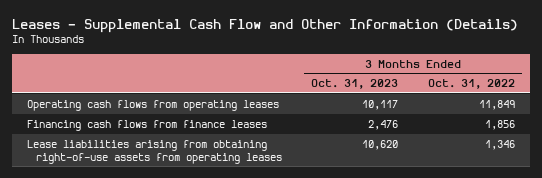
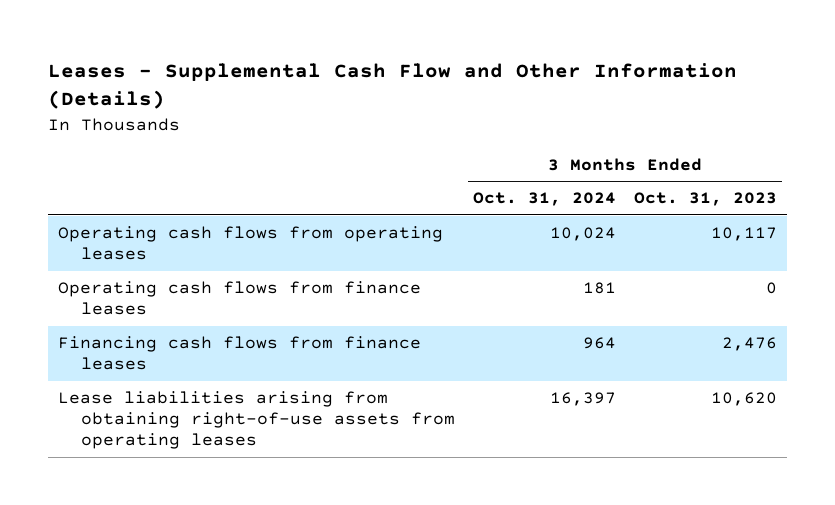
[427,79,515,90] Oct. 31, 2022 -> none
none -> [472,192,616,207] Oct. 31, 2024
none -> [57,281,421,316] Operating cash flows from finance leases

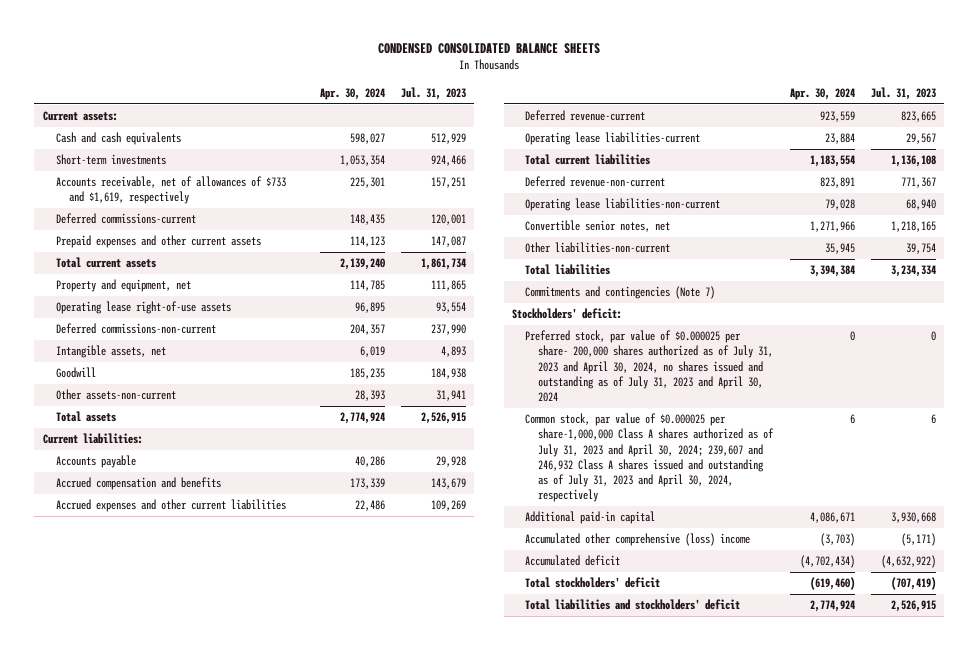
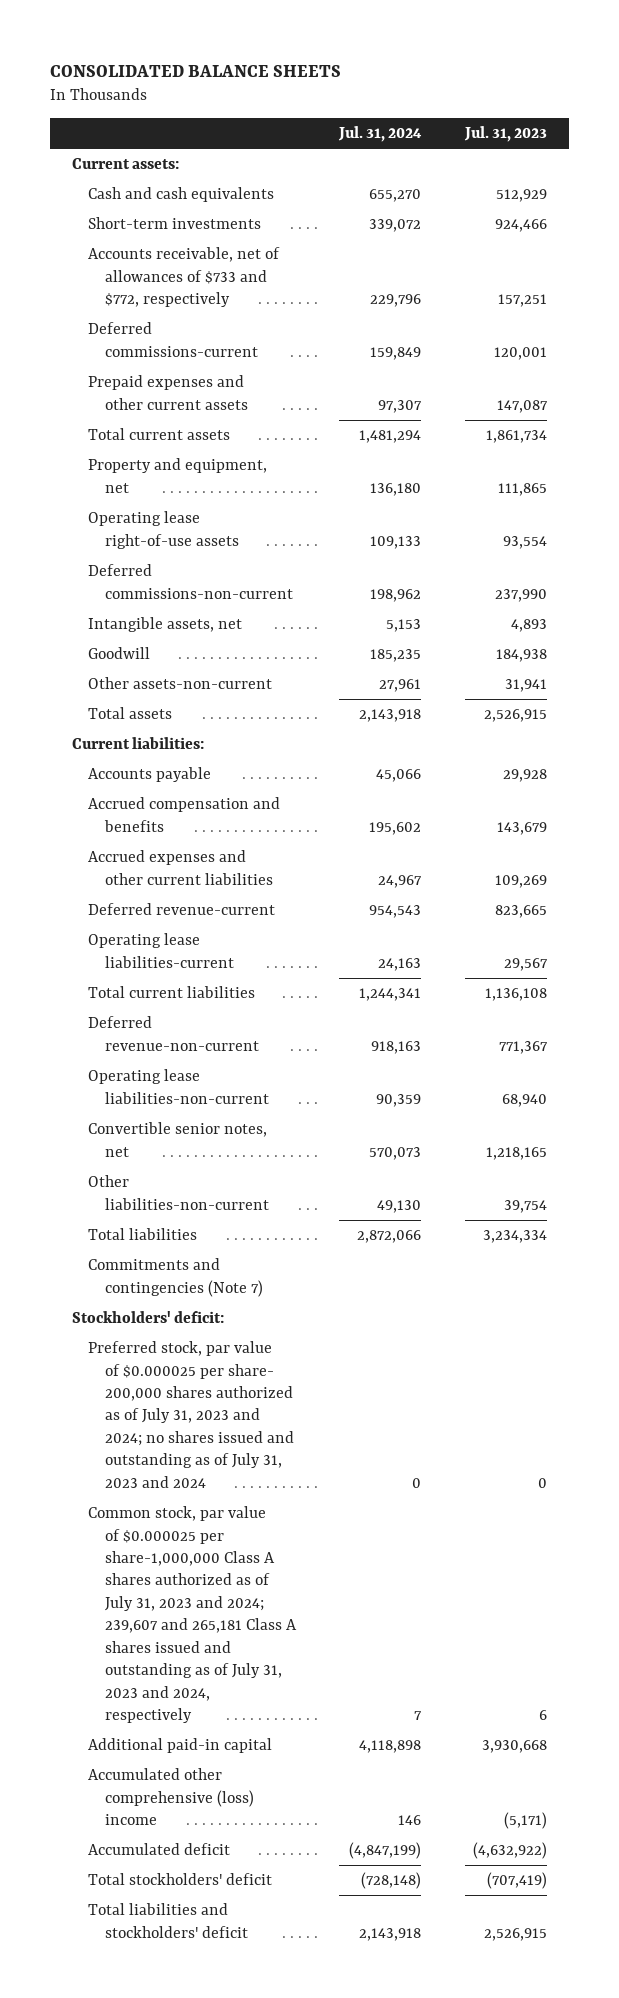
[378,43,601,55] CONDENSED CONSOLIDATED BALANCE SHEETS -> [50,64,342,77] CONSOLIDATED BALANCE SHEETS
[319,87,385,100] Apr. 30, 2024 -> none
none -> [338,125,423,142] Jul. 31, 2024
[55,176,286,205] Accounts receivable, net of allowances of $733 and $1,619, respectively -> [88,247,281,308] Accounts receivable, net of allowances of $733 and $772, respectively
[525,330,774,402] Preferred stock, par value of $0.000025 per share- 200,000 shares authorized as of July 31, 2023 and April 30, 2024, no shares issued and outstanding as of July 31, 2023 and April 30, 2024 -> [88,1341,294,1488] Preferred stock, par value of $0.000025 per share- 200,000 shares authorized as of July 31, 2023 and 2024; no shares issued and outstanding as of July 31, 2023 and 2024
[525,413,775,502] Common stock, par value of $0.000025 per share-1,000,000 Class A shares authorized as of July 31, 2023 and April 30, 2024; 239,607 and 246,932 Class A shares issued and outstanding as of July 31, 2023 and April 30, 2024, respectively -> [88,1506,297,1724] Common stock, par value of $0.000025 per share-1,000,000 Class A shares authorized as of July 31, 2023 and 2024; 239,607 and 265,181 Class A shares issued and outstanding as of July 31, 2023 and 2024, respectively

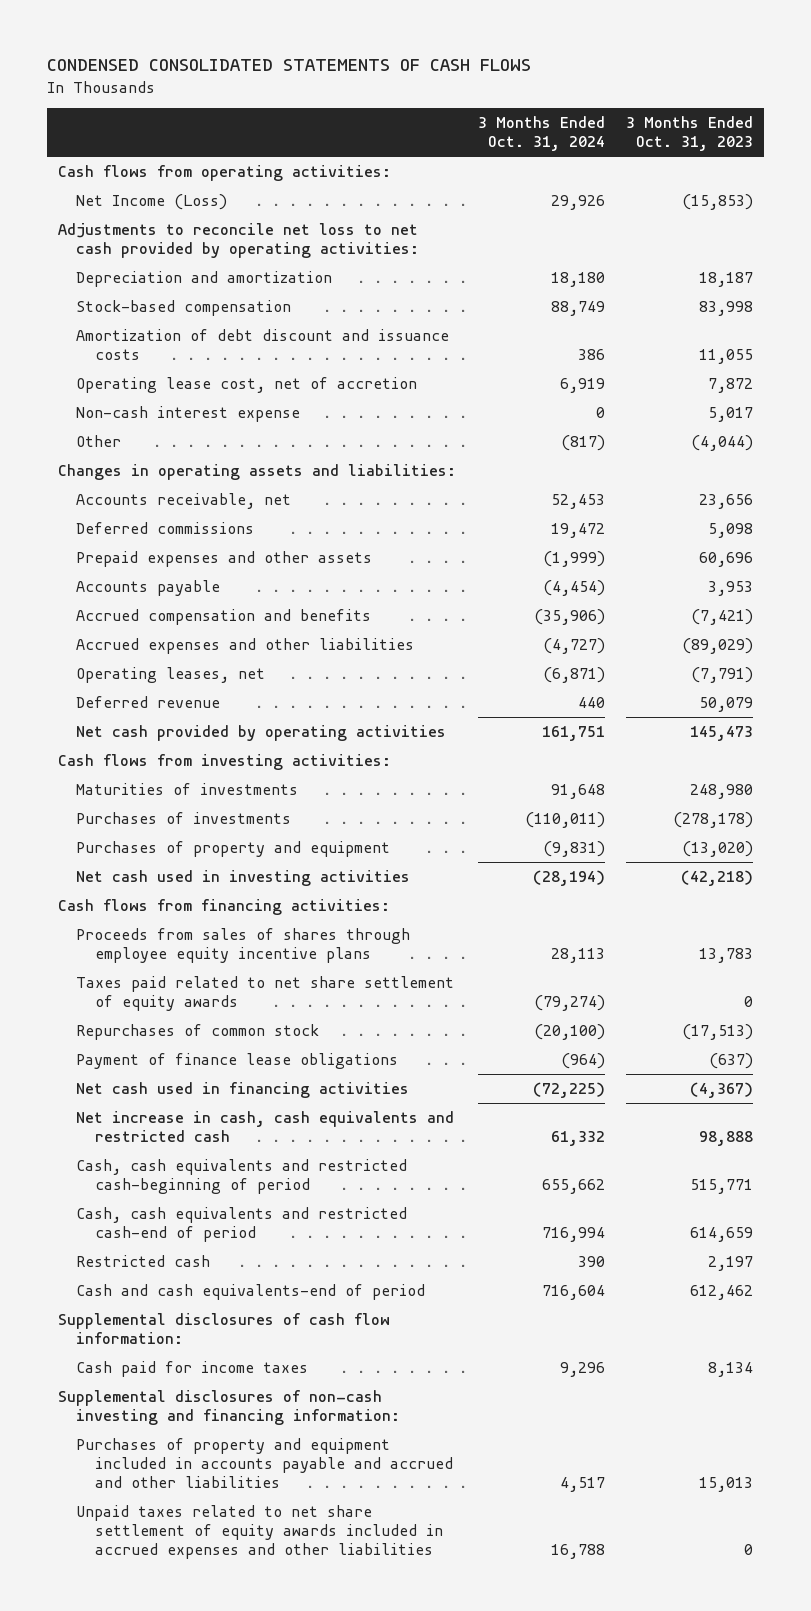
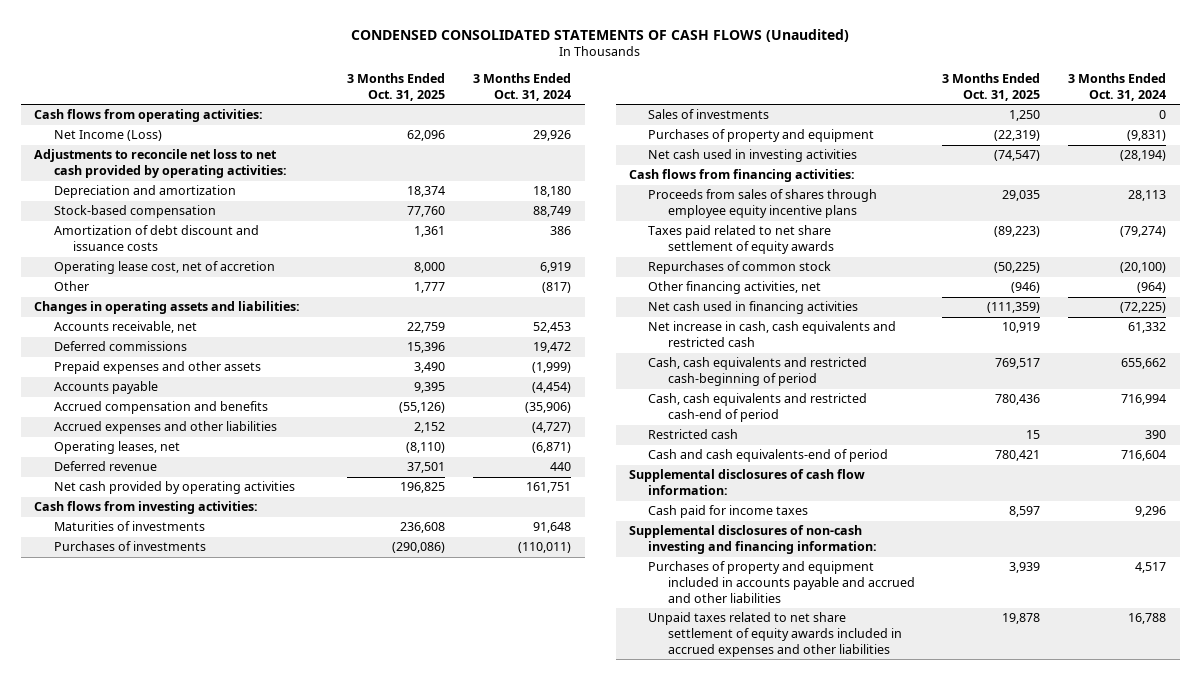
[46,59,531,72] CONDENSED CONSOLIDATED STATEMENTS OF CASH FLOWS -> [351,28,850,42] CONDENSED CONSOLIDATED STATEMENTS OF CASH FLOWS (Unaudited)
[626,116,754,152] 3 Months Ended Oct. 31, 2023 -> none
none -> [347,73,446,101] 3 Months Ended Oct. 31, 2025
[76,405,301,422] Non-cash interest expense -> none
none -> [648,109,770,120] Sales of investments
[76,1052,399,1069] Payment of finance lease obligations -> [648,281,822,295] Other financing activities, net

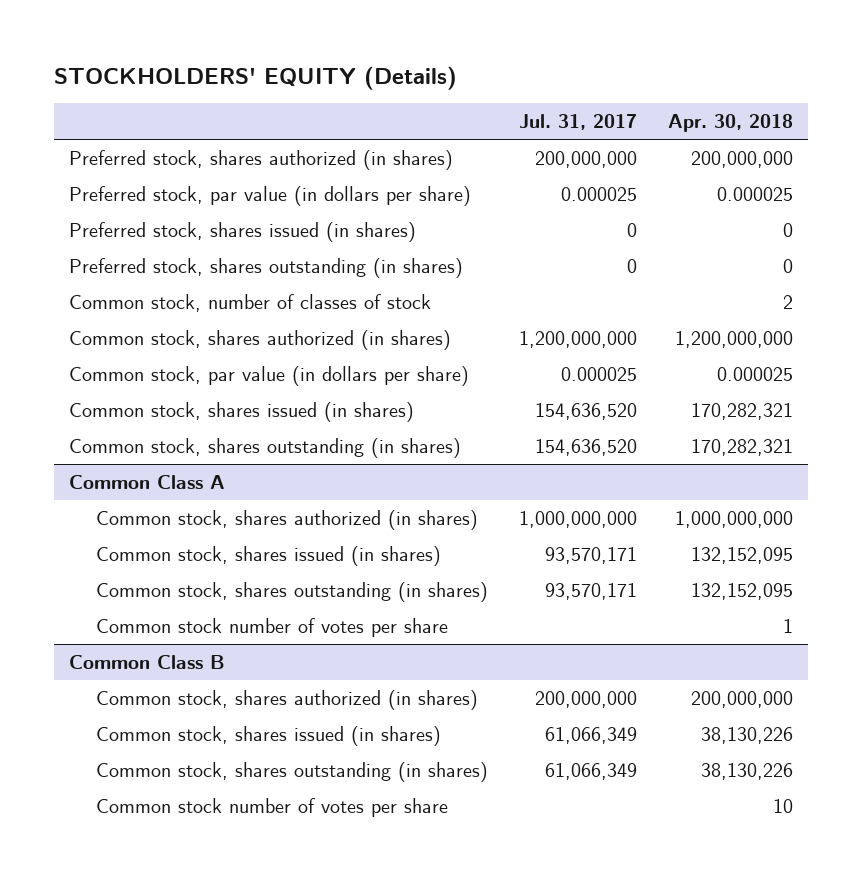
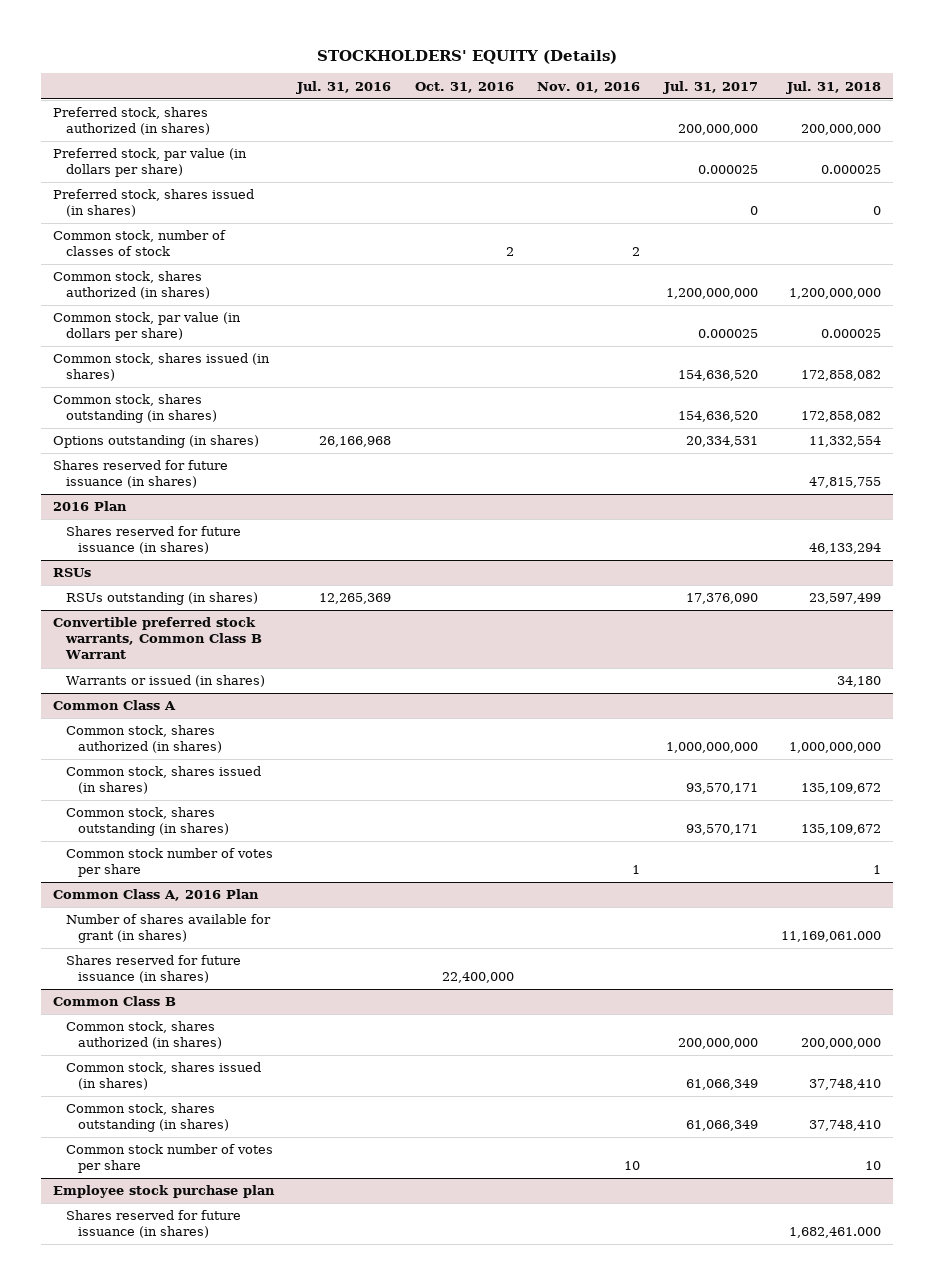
[667,114,793,133] Apr. 30, 2018 -> none
none -> [296,80,392,94] Jul. 31, 2016
none -> [414,81,514,93] Oct. 31, 2016
none -> [537,81,641,93] Nov. 01, 2016
none -> [785,80,881,94] Jul. 31, 2018
[69,257,464,278] Preferred stock, shares outstanding (in shares) -> none
none -> [53,435,260,449] Options outstanding (in shares)
none -> [53,460,229,489] Shares reserved for future issuance (in shares)
none -> [53,501,128,512] 2016 Plan
none -> [65,526,241,555] Shares reserved for future issuance (in shares)
none -> [53,568,92,578] RSUs
none -> [65,592,258,606] RSUs outstanding (in shares)
none -> [53,617,262,660] Convertible preferred stock warrants, Common Class B Warrant
none -> [65,675,265,688] Warrants or issued (in shares)
none -> [53,889,260,902] Common Class A, 2016 Plan
none -> [65,914,271,944] Number of shares available for grant (in shares)
none -> [65,955,241,984] Shares reserved for future issuance (in shares)
none -> [53,1185,276,1199] Employee stock purchase plan
none -> [65,1210,241,1239] Shares reserved for future issuance (in shares)

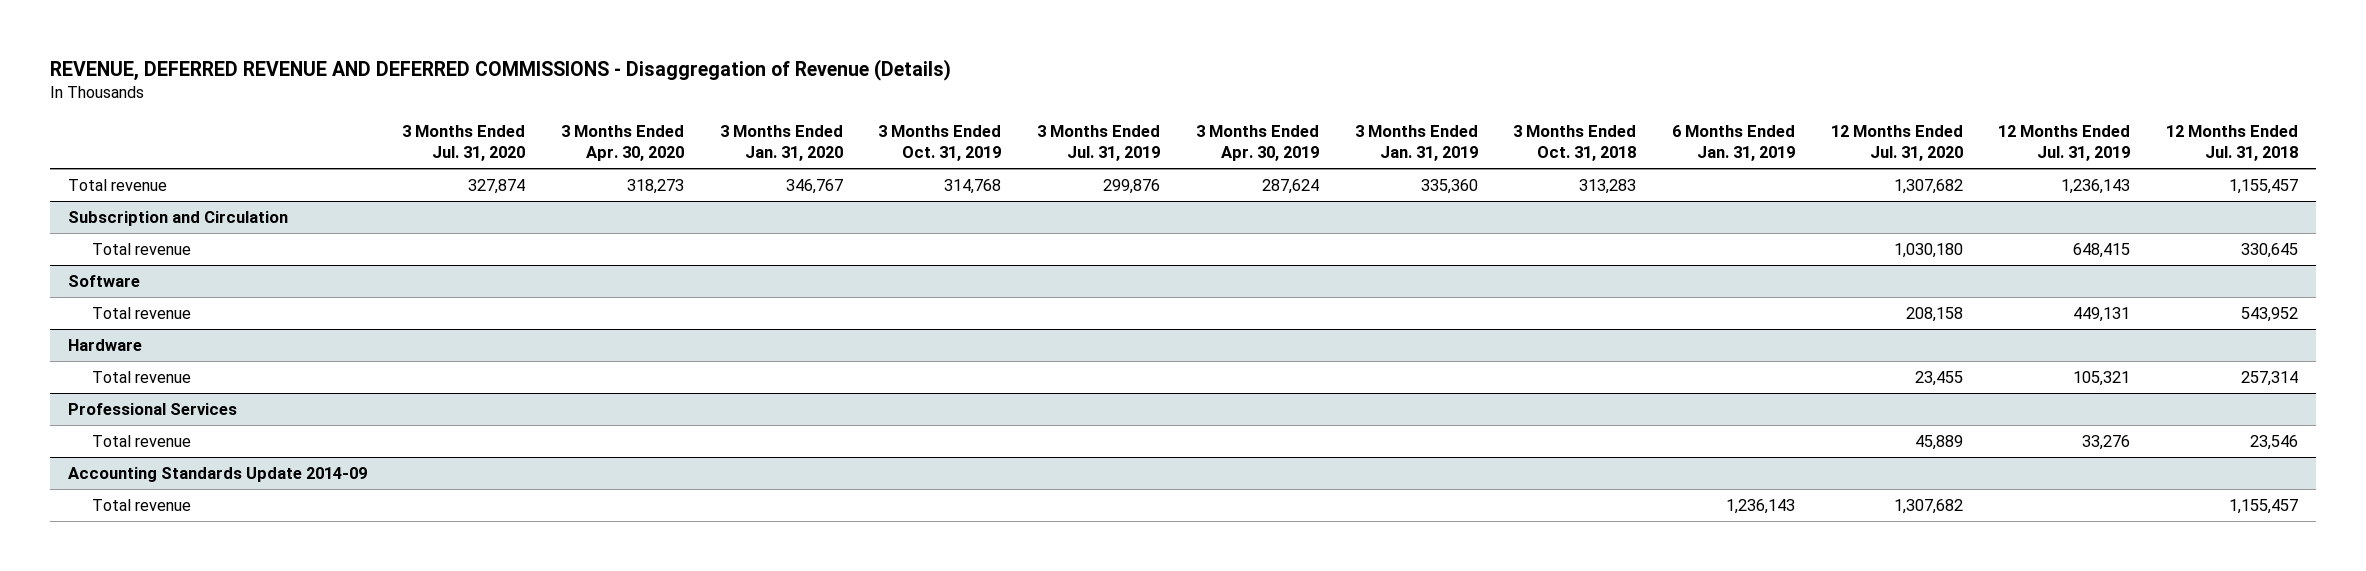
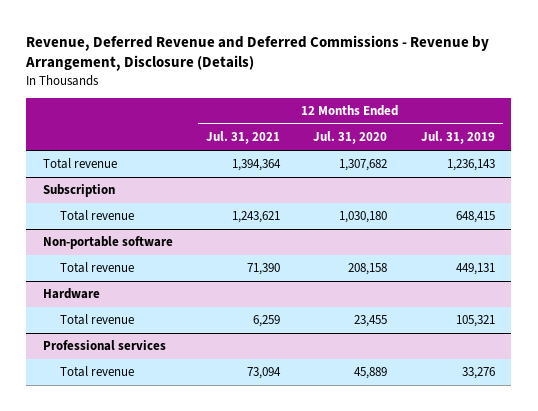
[49,58,951,81] REVENUE, DEFERRED REVENUE AND DEFERRED COMMISSIONS - Disaggregation of Revenue (Details) -> [25,34,490,71] Revenue, Deferred Revenue and Deferred Commissions - Revenue by Arrangement, Disclosure (Details)
[402,124,526,162] 3 Months Ended Jul. 31, 2020 -> none
[561,124,685,162] 3 Months Ended Apr. 30, 2020 -> none
[719,124,843,162] 3 Months Ended Jan. 31, 2020 -> none
[878,124,1002,162] 3 Months Ended Oct. 31, 2019 -> none
[1037,124,1161,162] 3 Months Ended Jul. 31, 2019 -> none
[1195,124,1319,162] 3 Months Ended Apr. 30, 2019 -> none
[1354,124,1478,162] 3 Months Ended Jan. 31, 2019 -> none
[1513,124,1637,162] 3 Months Ended Oct. 31, 2018 -> none
[1672,124,1796,162] 6 Months Ended Jan. 31, 2019 -> none
[2166,124,2299,162] 12 Months Ended Jul. 31, 2018 -> none
none -> [206,131,281,145] Jul. 31, 2021
[67,210,288,226] Subscription and Circulation -> [43,184,116,198] Subscription
[67,274,140,287] Software -> [43,236,174,250] Non-portable software
[67,402,237,415] Professional Services -> [43,340,167,352] Professional services
[67,466,367,482] Accounting Standards Update 2014-09 -> none
[91,498,191,511] Total revenue -> none

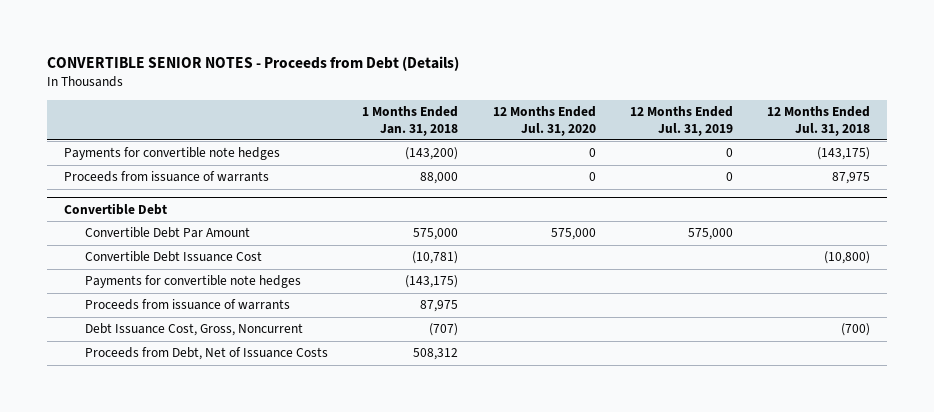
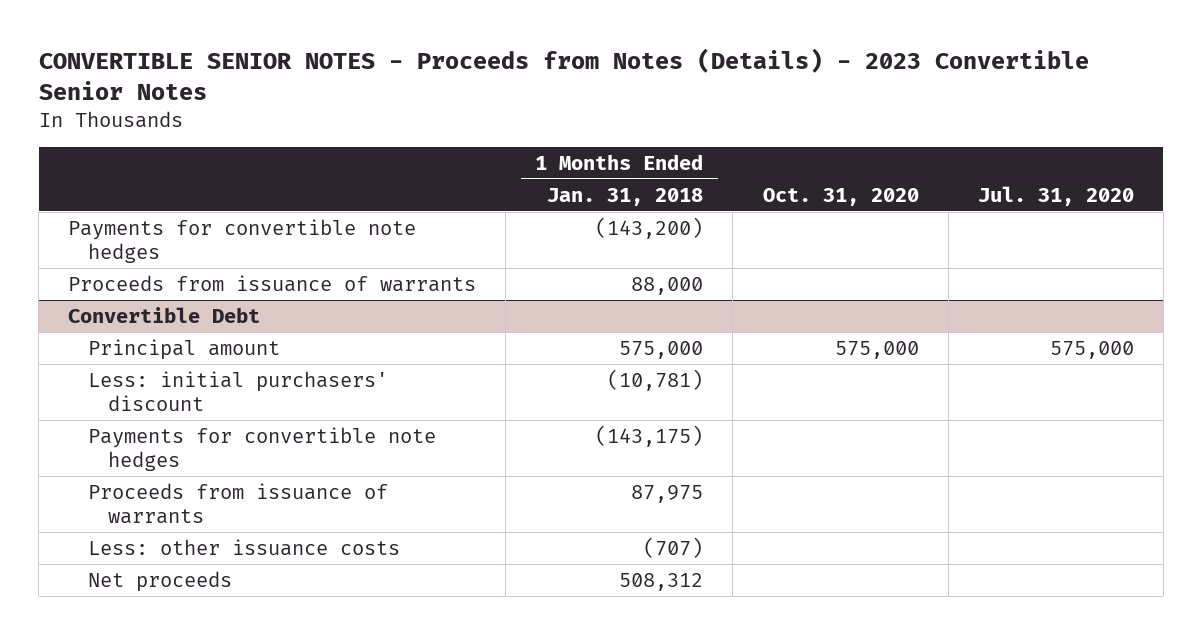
[46,55,459,71] CONVERTIBLE SENIOR NOTES - Proceeds from Debt (Details) -> [38,48,1089,101] CONVERTIBLE SENIOR NOTES - Proceeds from Notes (Details) - 2023 Convertible Senior Notes
[492,105,596,136] 12 Months Ended Jul. 31, 2020 -> none
[629,105,733,136] 12 Months Ended Jul. 31, 2019 -> none
[767,105,871,136] 12 Months Ended Jul. 31, 2018 -> none
none -> [762,187,919,206] Oct. 31, 2020
none -> [977,185,1134,206] Jul. 31, 2020
[85,227,251,239] Convertible Debt Par Amount -> [87,338,280,360] Principal amount
[85,251,263,263] Convertible Debt Issuance Cost -> [87,370,388,411] Less: initial purchasers' discount
[85,323,304,337] Debt Issuance Cost, Gross, Noncurrent -> [87,538,400,556] Less: other issuance costs
[85,347,329,361] Proceeds from Debt, Net of Issuance Costs -> [87,570,232,592] Net proceeds

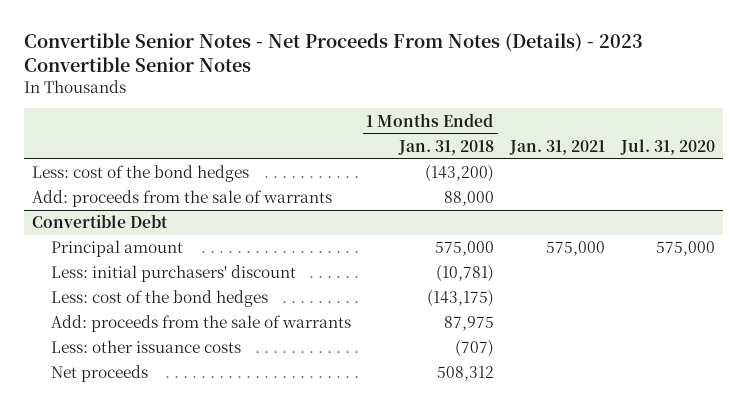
[38,48,1089,101] CONVERTIBLE SENIOR NOTES - Proceeds from Notes (Details) - 2023 Convertible Senior Notes -> [24,33,644,73] Convertible Senior Notes - Net Proceeds From Notes (Details) - 2023 Convertible Senior Notes
[762,187,919,206] Oct. 31, 2020 -> none
none -> [508,139,605,155] Jan. 31, 2021
[68,218,417,263] Payments for convertible note hedges -> [32,165,250,183] Less: cost of the bond hedges
[68,274,477,292] Proceeds from issuance of warrants -> [32,190,333,208] Add: proceeds from the sale of warrants
[87,426,436,471] Payments for convertible note hedges -> [50,290,268,308] Less: cost of the bond hedges
[87,482,388,524] Proceeds from issuance of warrants -> [50,315,351,333] Add: proceeds from the sale of warrants

